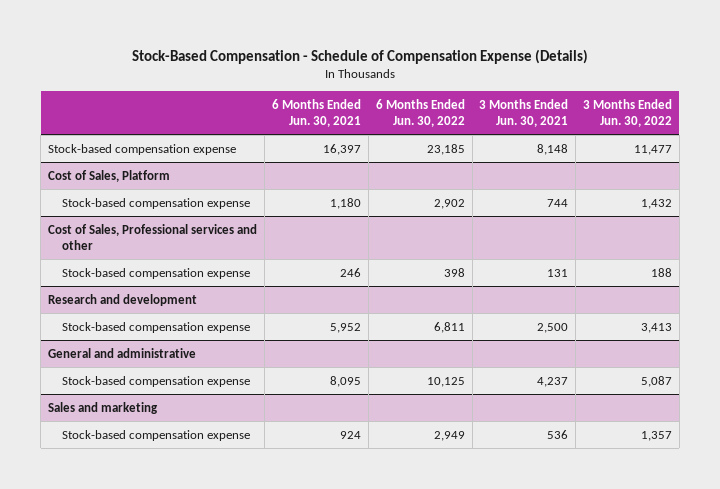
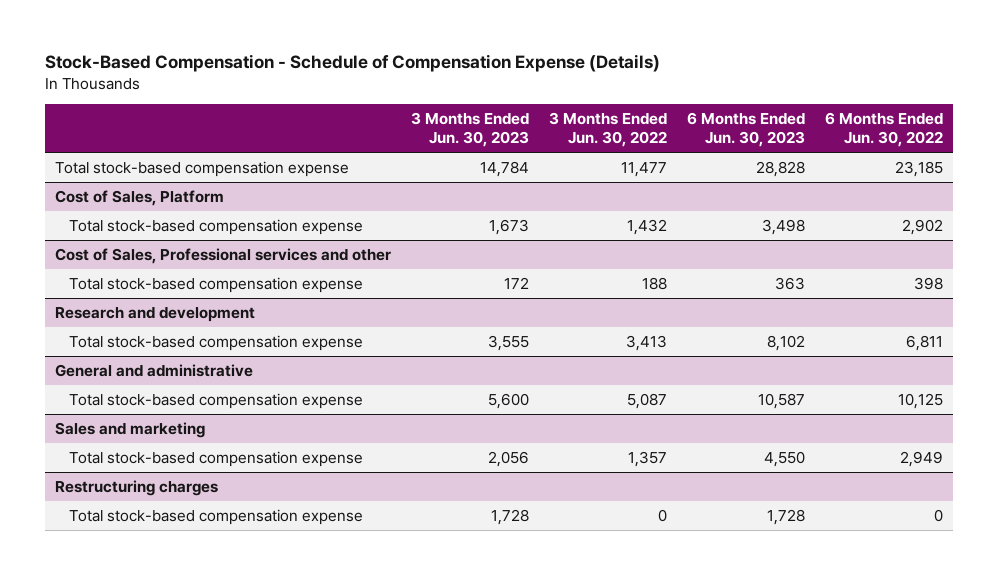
[271,98,361,128] 6 Months Ended Jun. 30, 2021 -> none
[479,98,569,128] 3 Months Ended Jun. 30, 2021 -> none
none -> [410,112,529,148] 3 Months Ended Jun. 30, 2023
none -> [686,112,805,148] 6 Months Ended Jun. 30, 2023
[48,143,237,155] Stock-based compensation expense -> [54,161,349,178] Total stock-based compensation expense
[61,197,250,209] Stock-based compensation expense -> [68,219,363,236] Total stock-based compensation expense
[61,267,250,279] Stock-based compensation expense -> [68,277,363,294] Total stock-based compensation expense
[61,321,250,333] Stock-based compensation expense -> [68,335,363,352] Total stock-based compensation expense
[61,375,250,387] Stock-based compensation expense -> [68,393,363,410] Total stock-based compensation expense
[61,429,250,441] Stock-based compensation expense -> [68,451,363,468] Total stock-based compensation expense
none -> [54,480,218,497] Restructuring charges
none -> [68,509,363,526] Total stock-based compensation expense

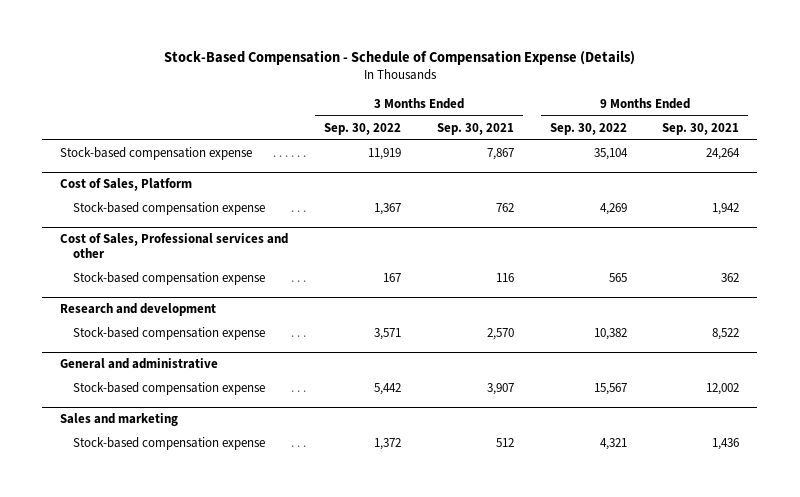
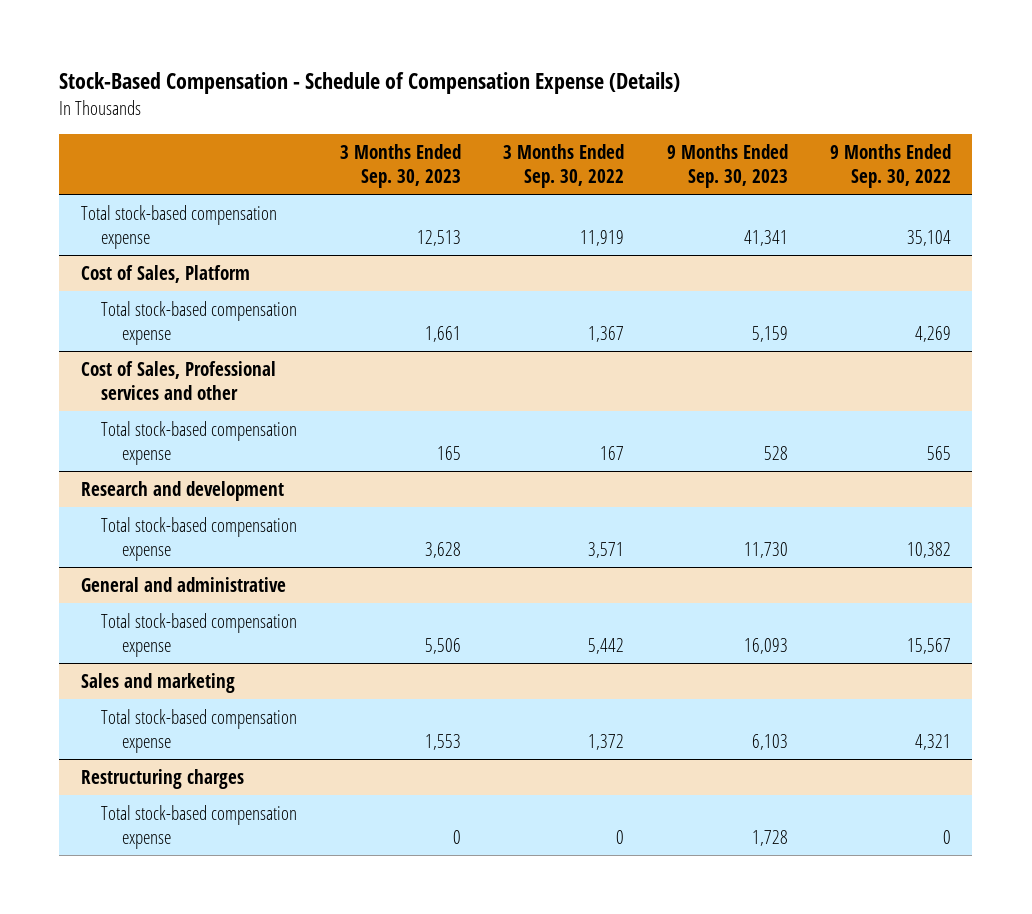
[436,122,514,135] Sep. 30, 2021 -> none
[662,122,740,135] Sep. 30, 2021 -> none
none -> [339,143,461,189] 3 Months Ended Sep. 30, 2023
none -> [666,143,788,189] 9 Months Ended Sep. 30, 2023
[60,147,253,161] Stock-based compensation expense -> [80,204,277,250] Total stock-based compensation expense
[73,202,266,216] Stock-based compensation expense -> [101,300,298,346] Total stock-based compensation expense
[73,272,266,286] Stock-based compensation expense -> [101,420,298,466] Total stock-based compensation expense
[73,327,266,341] Stock-based compensation expense -> [101,516,298,562] Total stock-based compensation expense
[73,382,266,396] Stock-based compensation expense -> [101,612,298,658] Total stock-based compensation expense
[73,437,266,451] Stock-based compensation expense -> [101,708,298,754] Total stock-based compensation expense
none -> [80,768,244,789] Restructuring charges
none -> [101,804,298,850] Total stock-based compensation expense

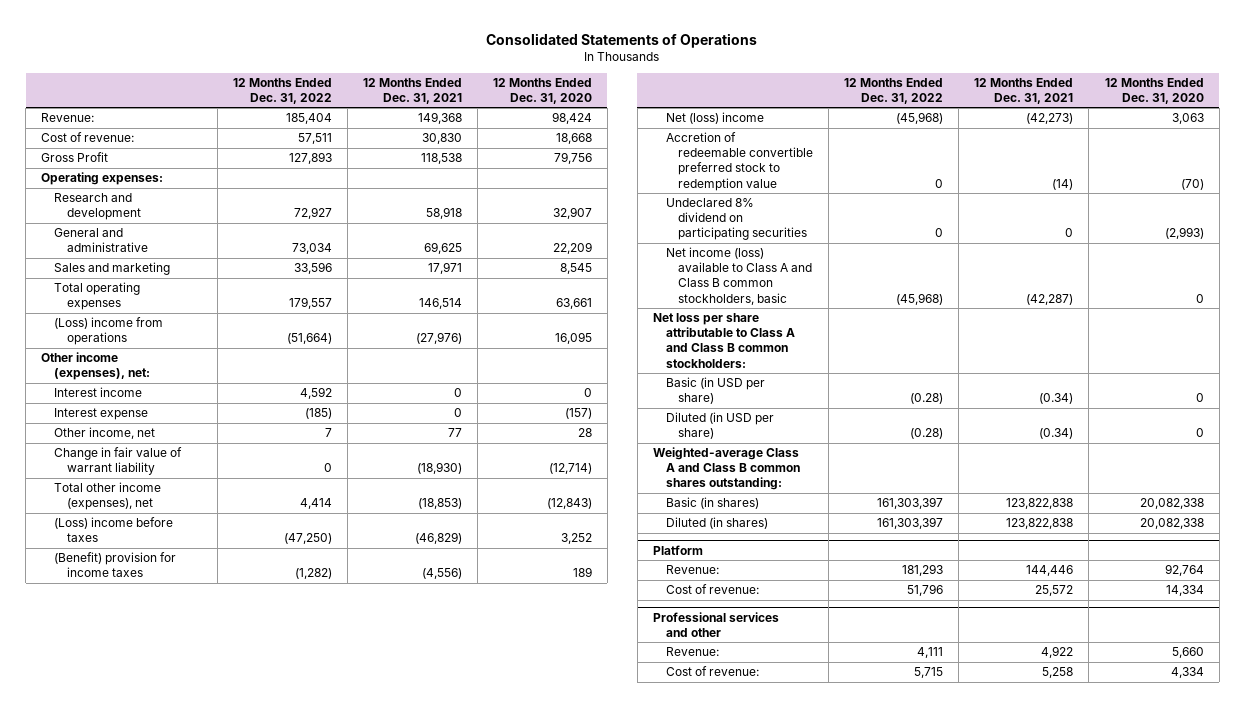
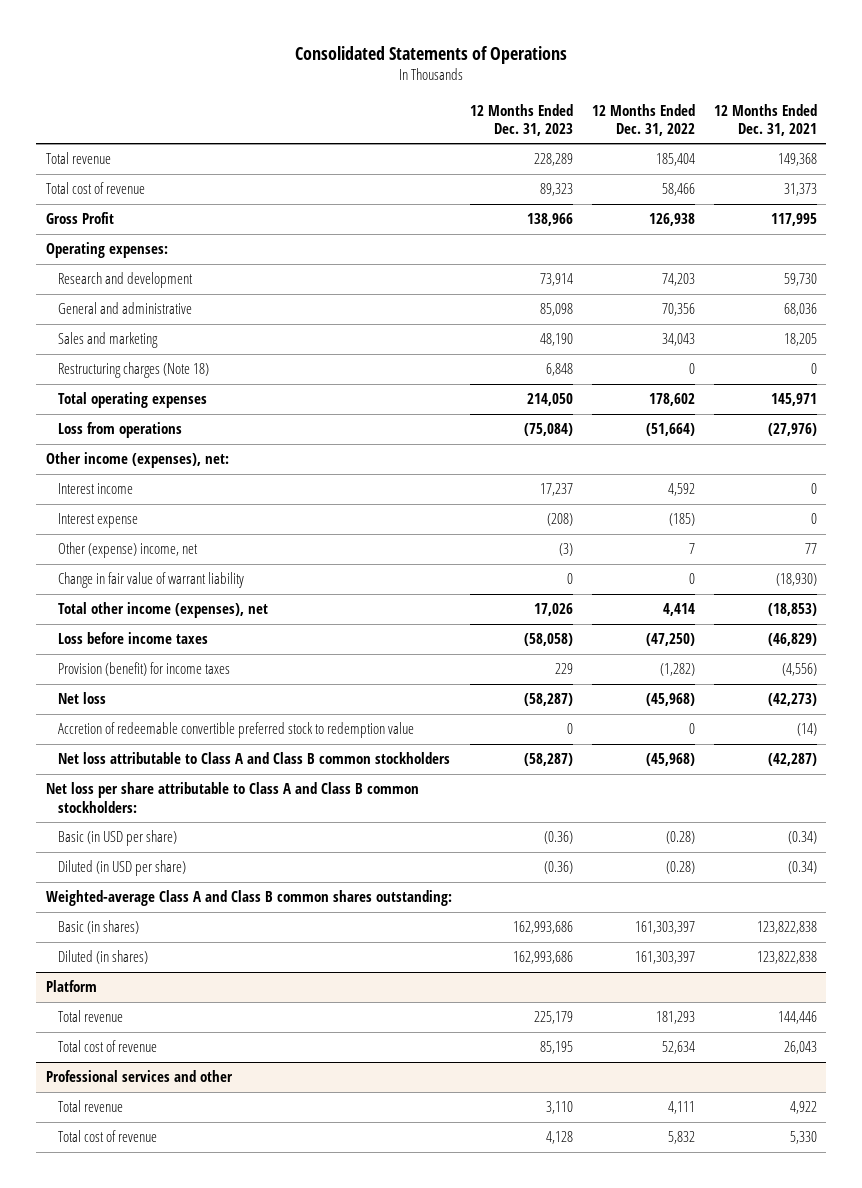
[492,77,592,105] 12 Months Ended Dec. 31, 2020 -> none
none -> [470,103,574,136] 12 Months Ended Dec. 31, 2023
[41,113,95,123] Revenue: -> [45,152,111,165] Total revenue
[41,132,135,143] Cost of revenue: -> [45,182,145,195] Total cost of revenue
[297,133,332,145] 57,511 -> [662,183,696,197] 58,466
[421,133,462,145] 30,830 -> [783,183,817,197] 31,373
[288,152,332,165] 127,893 -> [649,213,696,227] 126,938
[420,153,462,165] 118,538 -> [770,213,817,227] 117,995
[293,207,332,220] 72,927 -> [662,273,696,287] 74,203
[425,207,462,220] 58,918 -> [783,273,817,287] 59,730
[291,243,332,255] 73,034 -> [662,303,696,317] 70,356
[423,242,462,255] 69,625 -> [783,303,817,317] 68,036
[293,262,332,275] 33,596 -> [662,333,696,347] 34,043
[427,262,462,275] 17,971 -> [783,333,817,347] 18,205
none -> [57,362,209,379] Restructuring charges (Note 18)
[288,297,332,310] 179,557 -> [649,393,696,407] 178,602
[418,298,462,310] 146,514 -> [770,393,817,407] 145,971
[54,317,164,346] (Loss) income from operations -> [57,422,182,439] Loss from operations
[54,427,156,440] Other income, net -> [57,542,198,559] Other (expense) income, net
[54,517,174,543] (Loss) income before taxes -> [57,632,208,645] Loss before income taxes
[54,552,177,578] (Benefit) provision for income taxes -> [57,662,230,677] Provision (benefit) for income taxes
[665,112,764,125] Net (loss) income -> [57,692,106,705] Net loss
[665,198,808,241] Undeclared 8% dividend on participating securities -> none
[665,247,813,305] Net income (loss) available to Class A and Class B common stockholders, basic -> [57,752,450,765] Net loss attributable to Class A and Class B common stockholders
[665,565,719,575] Revenue: -> [57,1010,123,1023] Total revenue
[665,584,759,595] Cost of revenue: -> [57,1040,157,1053] Total cost of revenue
[907,584,944,597] 51,796 -> [662,1041,696,1055] 52,634
[1035,585,1074,597] 25,572 -> [783,1041,817,1055] 26,043
[665,647,719,657] Revenue: -> [57,1100,123,1113] Total revenue
[665,666,759,677] Cost of revenue: -> [57,1130,157,1143] Total cost of revenue
[914,667,944,679] 5,715 -> [668,1131,696,1145] 5,832
[1042,667,1074,679] 5,258 -> [789,1131,817,1145] 5,330

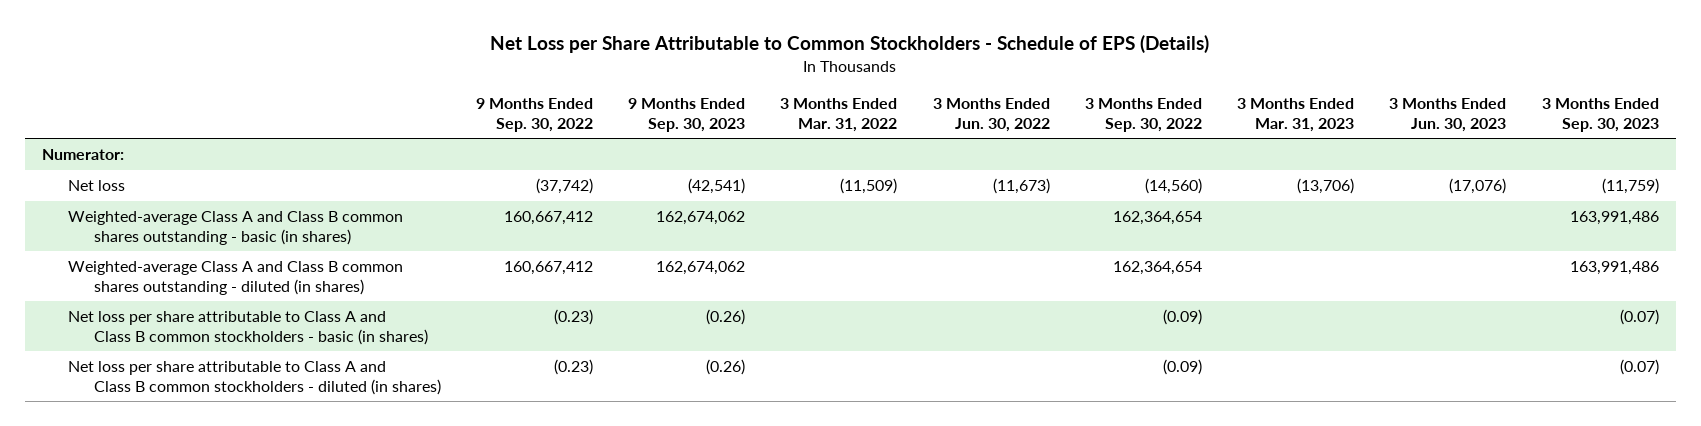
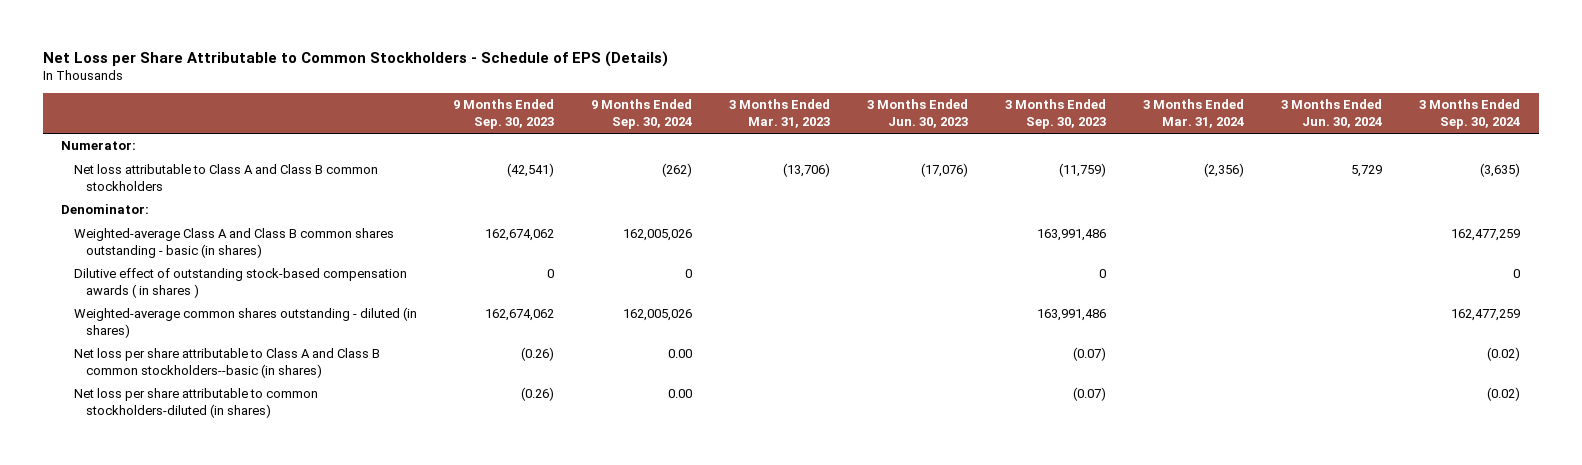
[475,98,593,132] 9 Months Ended Sep. 30, 2022 -> none
[780,98,898,132] 3 Months Ended Mar. 31, 2022 -> none
[932,98,1050,132] 3 Months Ended Jun. 30, 2022 -> none
[1084,98,1202,132] 3 Months Ended Sep. 30, 2022 -> none
none -> [591,99,693,129] 9 Months Ended Sep. 30, 2024
none -> [1143,99,1245,128] 3 Months Ended Mar. 31, 2024
none -> [1281,99,1383,128] 3 Months Ended Jun. 30, 2024
none -> [1419,99,1521,129] 3 Months Ended Sep. 30, 2024
[68,180,126,192] Net loss -> [73,164,378,191] Net loss attributable to Class A and Class B common stockholders
none -> [61,204,150,215] Denominator:
none -> [73,268,407,298] Dilutive effect of outstanding stock-based compensation awards ( in shares )
[68,261,404,295] Weighted-average Class A and Class B common shares outstanding - diluted (in shares) -> [73,307,417,338] Weighted-average common shares outstanding - diluted (in shares)
[68,311,428,345] Net loss per share attributable to Class A and Class B common stockholders - basic (in shares) -> [73,348,380,378] Net loss per share attributable to Class A and Class B common stockholders--basic (in shares)
[68,361,441,395] Net loss per share attributable to Class A and Class B common stockholders - diluted (in shares) -> [73,388,318,418] Net loss per share attributable to common stockholders-diluted (in shares)

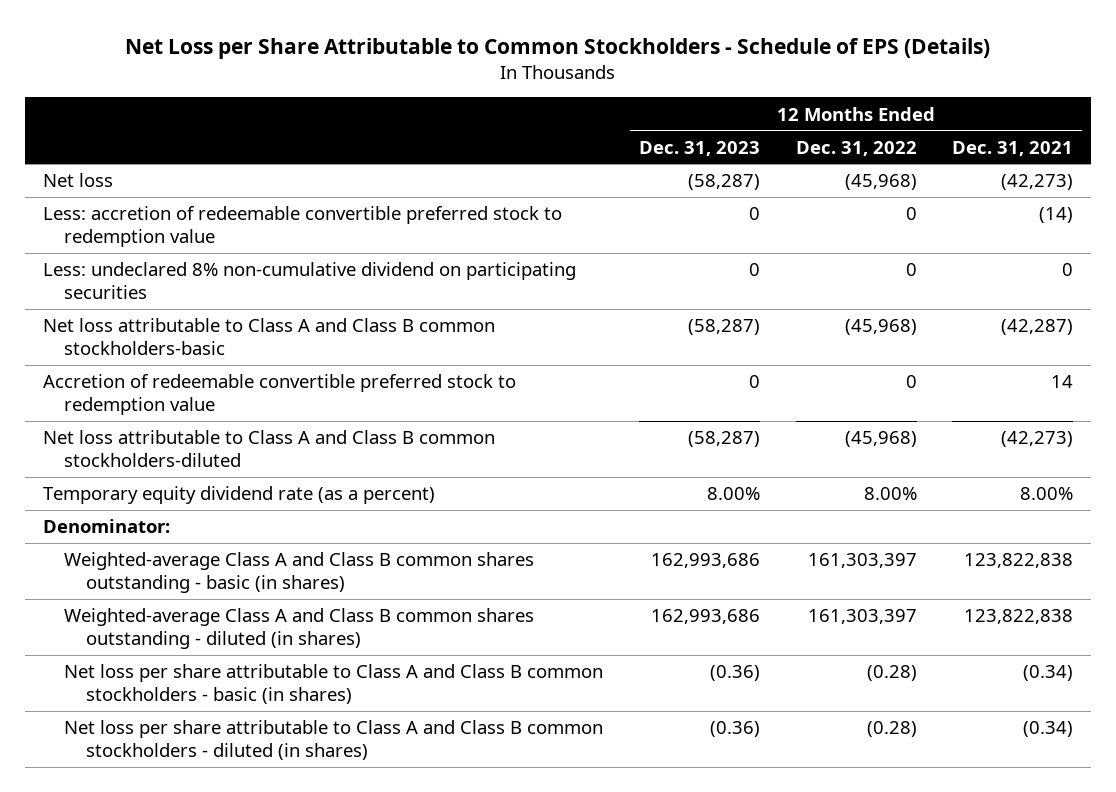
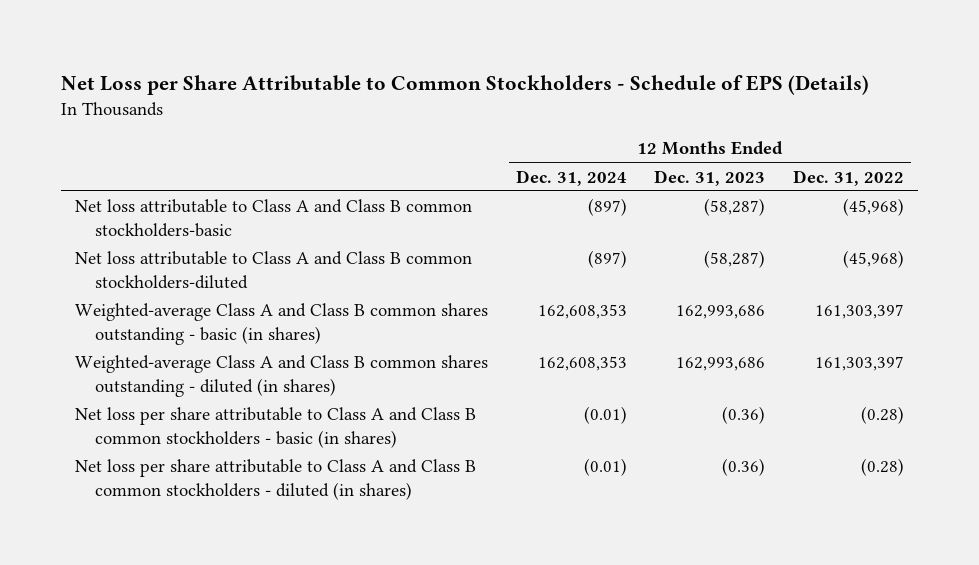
[952,140,1074,156] Dec. 31, 2021 -> none
none -> [515,169,627,186] Dec. 31, 2024
[43,173,114,188] Net loss -> none
[43,206,563,247] Less: accretion of redeemable convertible preferred stock to redemption value -> none
[43,262,577,299] Less: undeclared 8% non-cumulative dividend on participating securities -> none
[43,374,517,415] Accretion of redeemable convertible preferred stock to redemption value -> none
[43,486,436,505] Temporary equity dividend rate (as a percent) -> none
[43,519,171,534] Denominator: -> none

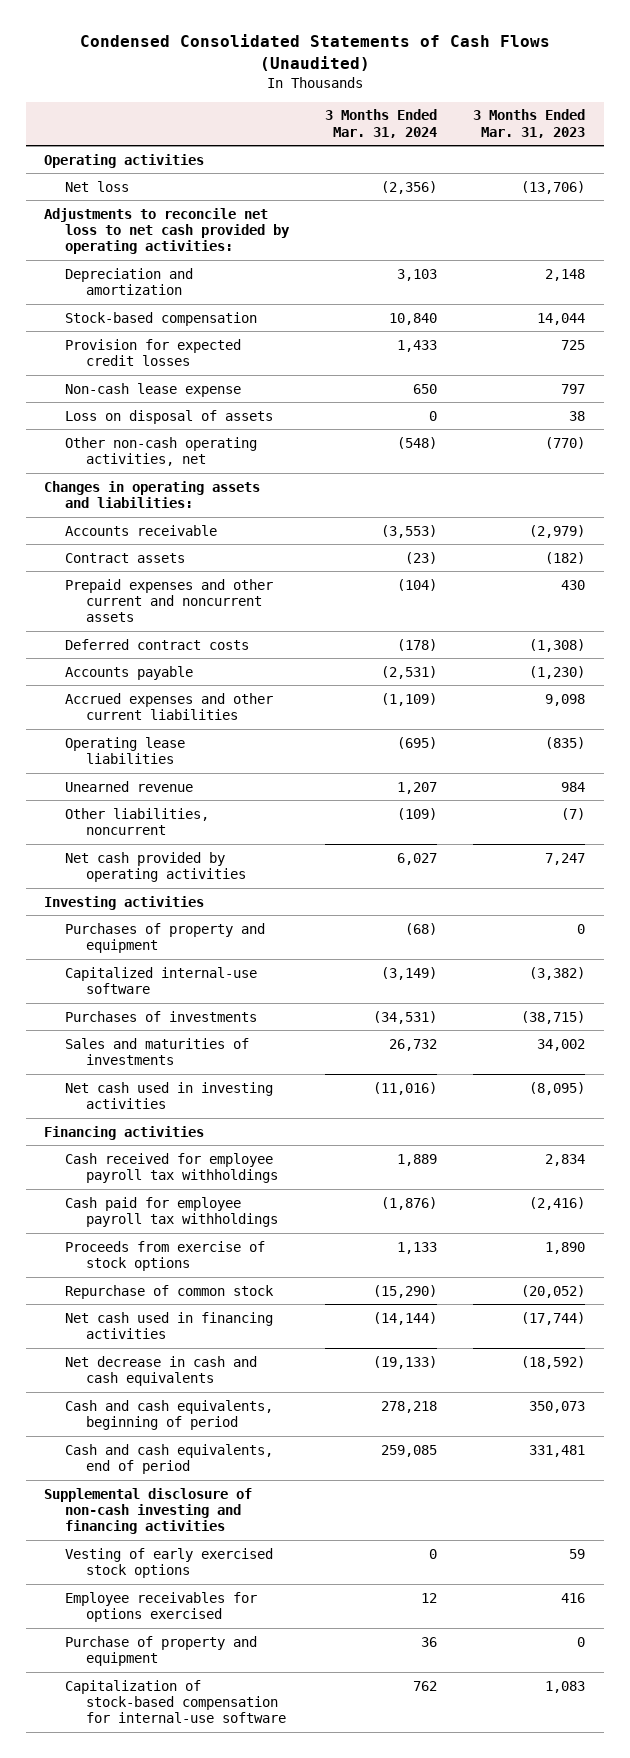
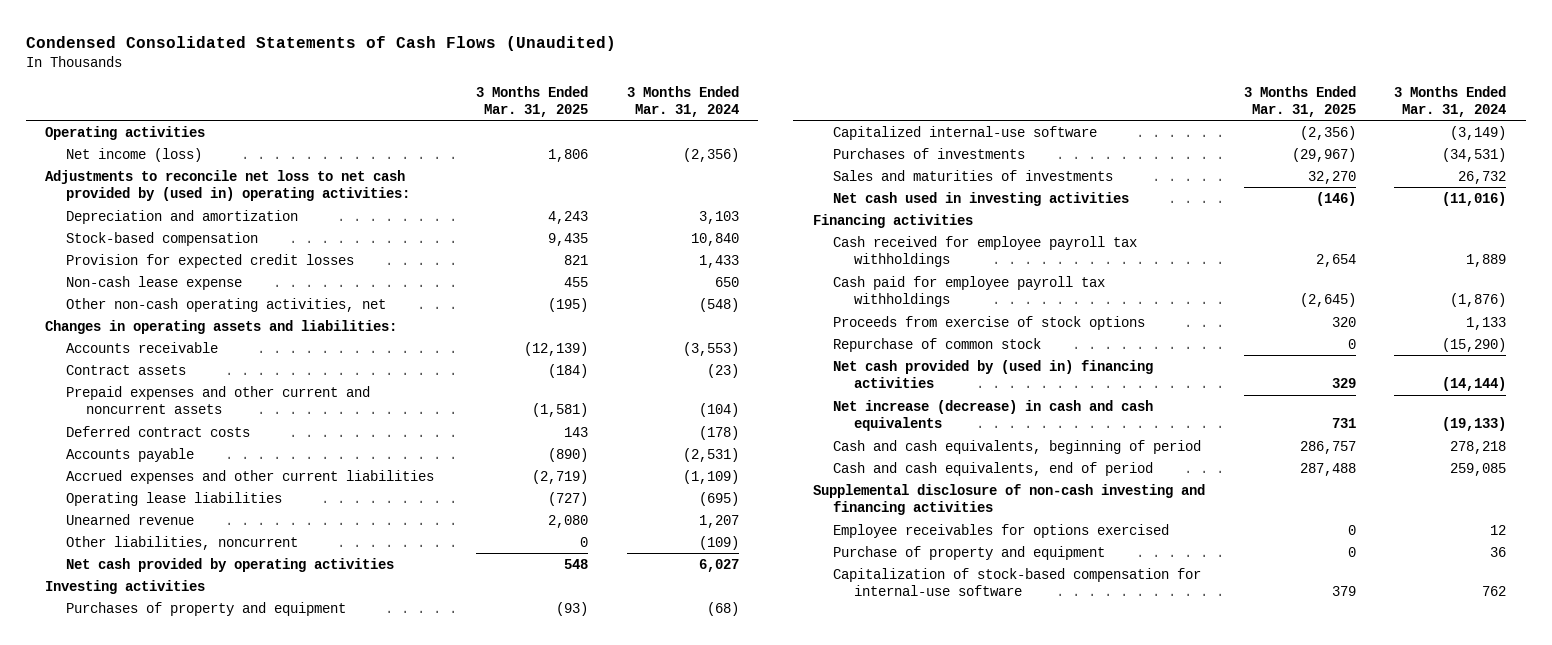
[473,109,586,138] 3 Months Ended Mar. 31, 2023 -> none
none -> [476,85,589,117] 3 Months Ended Mar. 31, 2025
[65,180,130,192] Net loss -> [65,147,202,162] Net income (loss)
[44,207,291,255] Adjustments to reconcile net loss to net cash provided by operating activities: -> [45,169,410,202] Adjustments to reconcile net loss to net cash provided by (used in) operating activities:
[65,409,274,424] Loss on disposal of assets -> none
[65,1311,274,1340] Net cash used in financing activities -> [833,359,1154,389] Net cash provided by (used in) financing activities
[65,1355,258,1387] Net decrease in cash and cash equivalents -> [833,399,1154,432] Net increase (decrease) in cash and cash equivalents
[65,1547,274,1579] Vesting of early exercised stock options -> none

